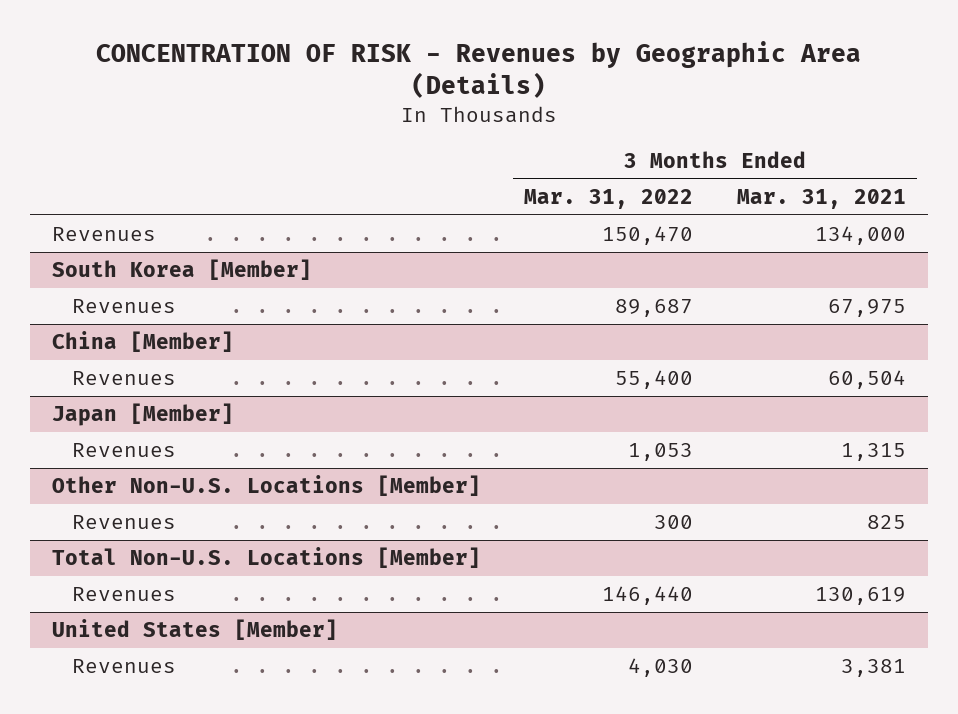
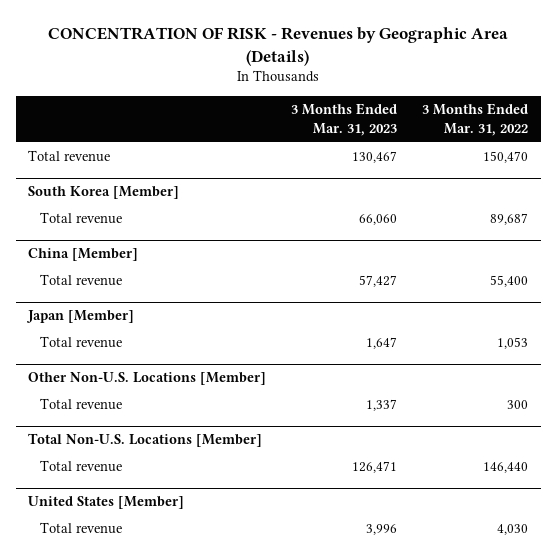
[736,188,906,209] Mar. 31, 2021 -> none
none -> [291,103,398,137] 3 Months Ended Mar. 31, 2023
[51,227,156,242] Revenues -> [28,149,111,162] Total revenue
[71,299,176,314] Revenues -> [39,211,122,224] Total revenue
[71,371,176,386] Revenues -> [39,273,122,286] Total revenue
[71,443,176,458] Revenues -> [39,335,122,348] Total revenue
[71,515,176,530] Revenues -> [39,397,122,410] Total revenue
[71,587,176,602] Revenues -> [39,459,122,472] Total revenue
[71,659,176,674] Revenues -> [39,521,122,534] Total revenue

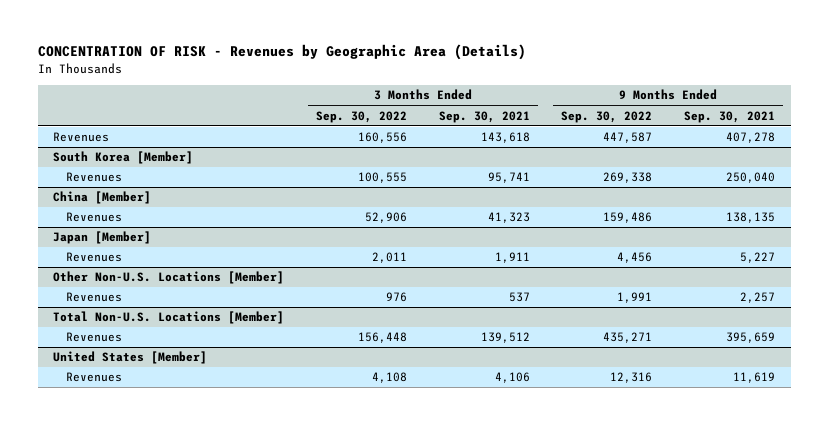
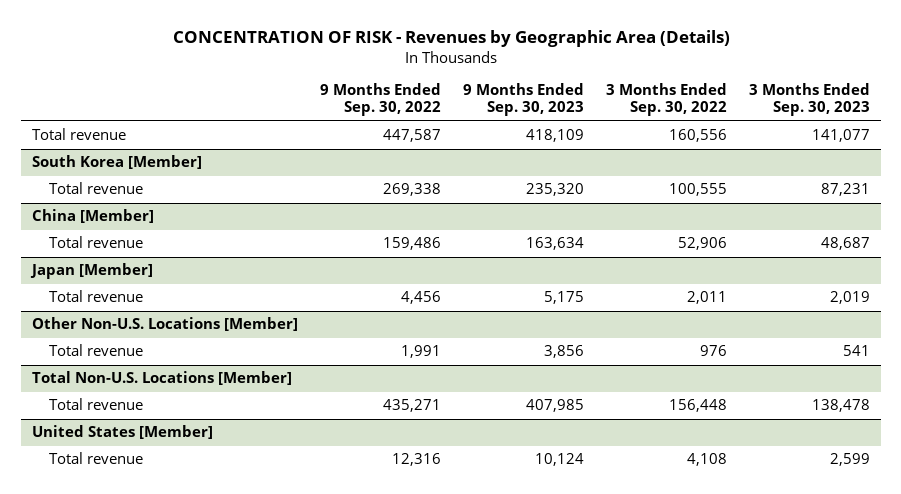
[438,110,530,123] Sep. 30, 2021 -> none
[684,110,776,123] Sep. 30, 2021 -> none
none -> [462,83,584,117] 9 Months Ended Sep. 30, 2023
none -> [748,83,870,117] 3 Months Ended Sep. 30, 2023
[53,132,110,143] Revenues -> [31,128,126,141] Total revenue
[65,172,122,183] Revenues -> [48,182,143,195] Total revenue
[65,212,122,223] Revenues -> [48,236,143,249] Total revenue
[65,252,122,263] Revenues -> [48,290,143,303] Total revenue
[65,292,122,303] Revenues -> [48,344,143,357] Total revenue
[65,332,122,343] Revenues -> [48,398,143,411] Total revenue
[65,372,122,383] Revenues -> [48,452,143,465] Total revenue

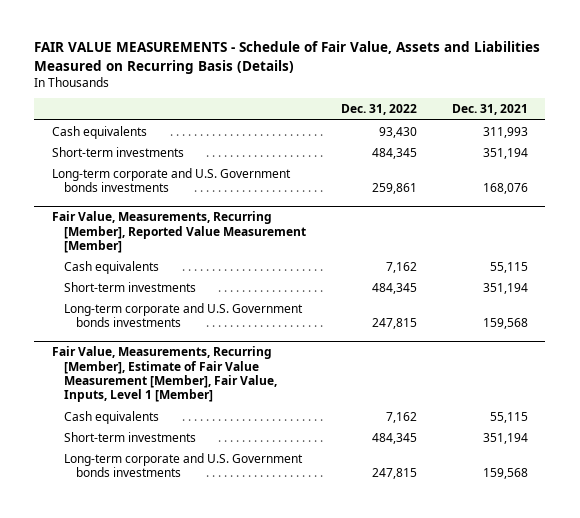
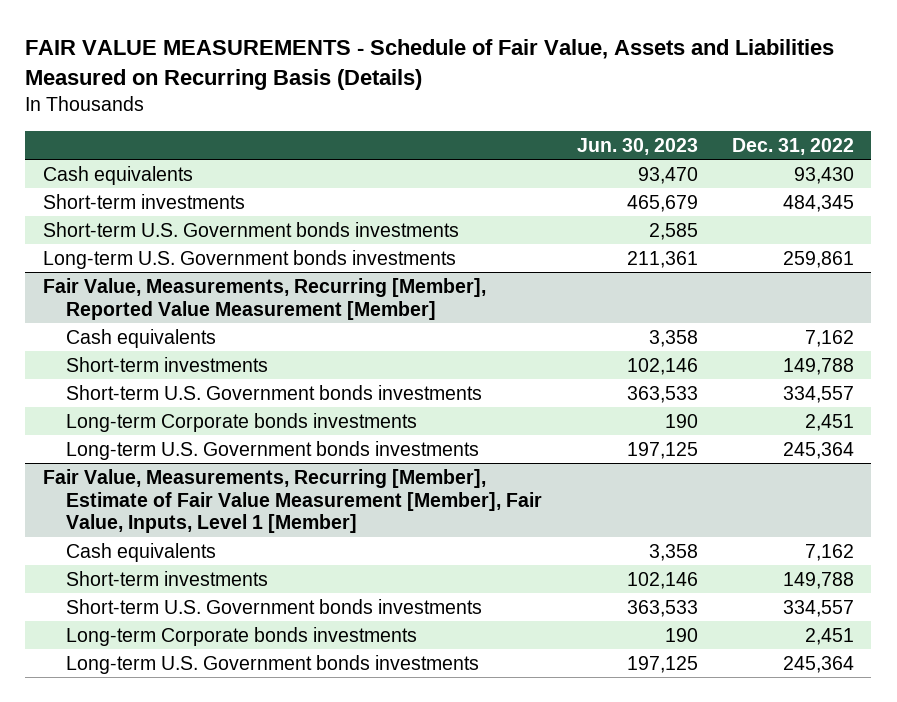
[451,104,528,116] Dec. 31, 2021 -> none
none -> [576,137,698,155] Jun. 30, 2023
none -> [42,221,459,237] Short-term U.S. Government bonds investments
[51,167,291,193] Long-term corporate and U.S. Government bonds investments -> [42,249,456,269] Long-term U.S. Government bonds investments
[371,282,417,294] 484,345 -> [782,357,854,375] 149,788
none -> [66,384,483,400] Short-term U.S. Government bonds investments
none -> [66,412,418,432] Long-term Corporate bonds investments
[63,302,303,328] Long-term corporate and U.S. Government bonds investments -> [66,440,480,460] Long-term U.S. Government bonds investments
[371,318,417,330] 247,815 -> [782,441,854,459] 245,364
[371,432,417,444] 484,345 -> [782,571,854,589] 149,788
none -> [66,598,483,614] Short-term U.S. Government bonds investments
none -> [66,626,418,646] Long-term Corporate bonds investments
[63,452,303,478] Long-term corporate and U.S. Government bonds investments -> [66,654,480,674] Long-term U.S. Government bonds investments
[371,468,417,480] 247,815 -> [782,655,854,673] 245,364

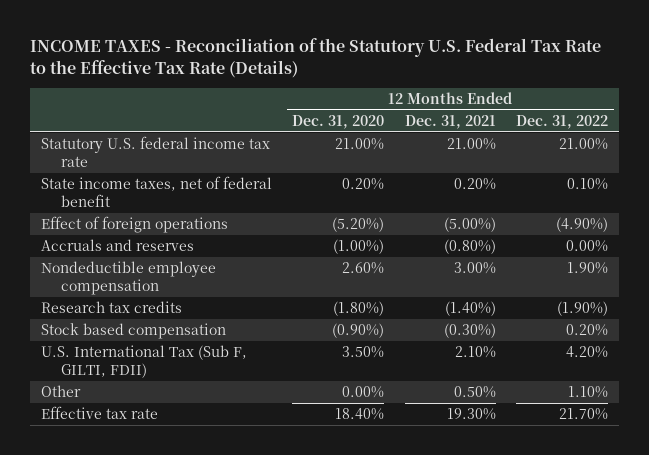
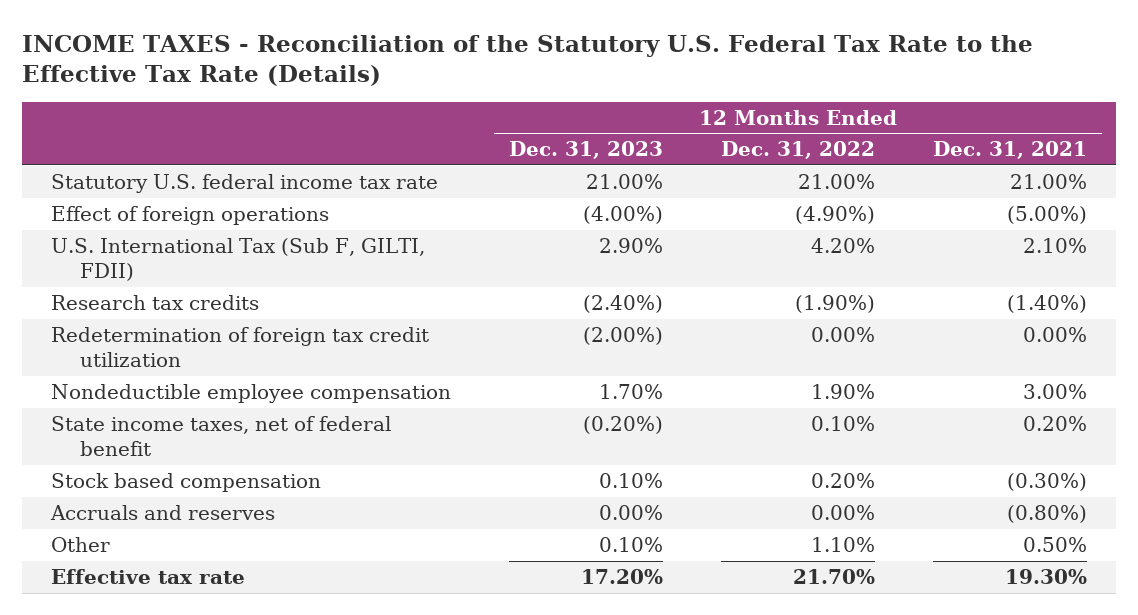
[292,114,385,129] Dec. 31, 2020 -> none
none -> [508,141,663,160] Dec. 31, 2023
[40,345,247,378] U.S. International Tax (Sub F, GILTI, FDII) -> [50,237,425,282] U.S. International Tax (Sub F, GILTI, FDII)
none -> [50,326,429,368] Redetermination of foreign tax credit utilization
[40,261,216,295] Nondeductible employee compensation -> [50,383,451,403] Nondeductible employee compensation
[40,176,272,207] State income taxes, net of federal benefit -> [50,415,391,457] State income taxes, net of federal benefit
[40,239,194,252] Accruals and reserves -> [49,504,275,520] Accruals and reserves

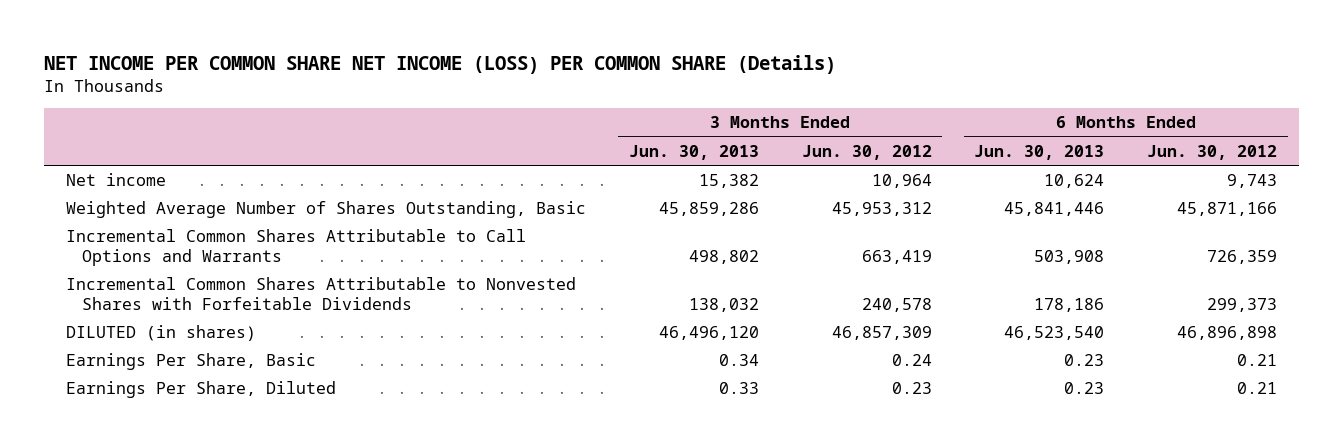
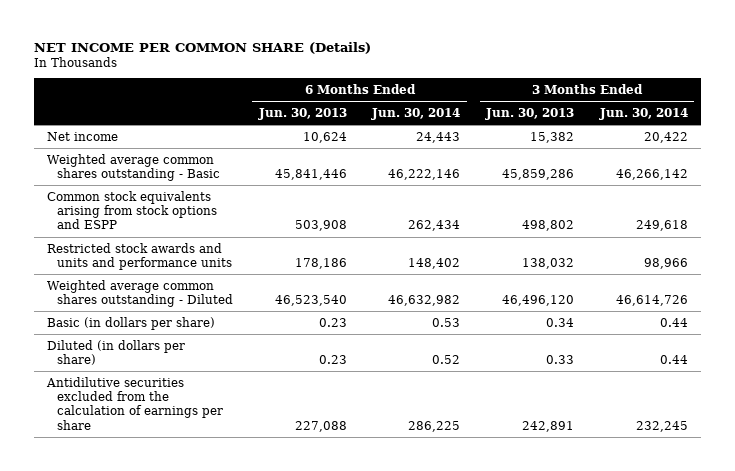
[44,54,837,74] NET INCOME PER COMMON SHARE NET INCOME (LOSS) PER COMMON SHARE (Details) -> [34,41,372,54] NET INCOME PER COMMON SHARE (Details)
[801,144,932,160] Jun. 30, 2012 -> none
[1147,144,1278,160] Jun. 30, 2012 -> none
none -> [371,108,461,121] Jun. 30, 2014
none -> [598,108,688,121] Jun. 30, 2014
[65,201,586,219] Weighted Average Number of Shares Outstanding, Basic -> [47,153,220,182] Weighted average common shares outstanding - Basic
[65,229,526,266] Incremental Common Shares Attributable to Call Options and Warrants -> [47,190,217,230] Common stock equivalents arising from stock options and ESPP
[65,277,576,310] Incremental Common Shares Attributable to Nonvested Shares with Forfeitable Dividends -> [47,242,232,271] Restricted stock awards and units and performance units
[65,325,256,342] DILUTED (in shares) -> [47,279,233,308] Weighted average common shares outstanding - Diluted
[65,353,316,371] Earnings Per Share, Basic -> [47,316,216,330] Basic (in dollars per share)
[65,381,336,399] Earnings Per Share, Diluted -> [47,339,186,366] Diluted (in dollars per share)
none -> [46,376,223,430] Antidilutive securities excluded from the calculation of earnings per share

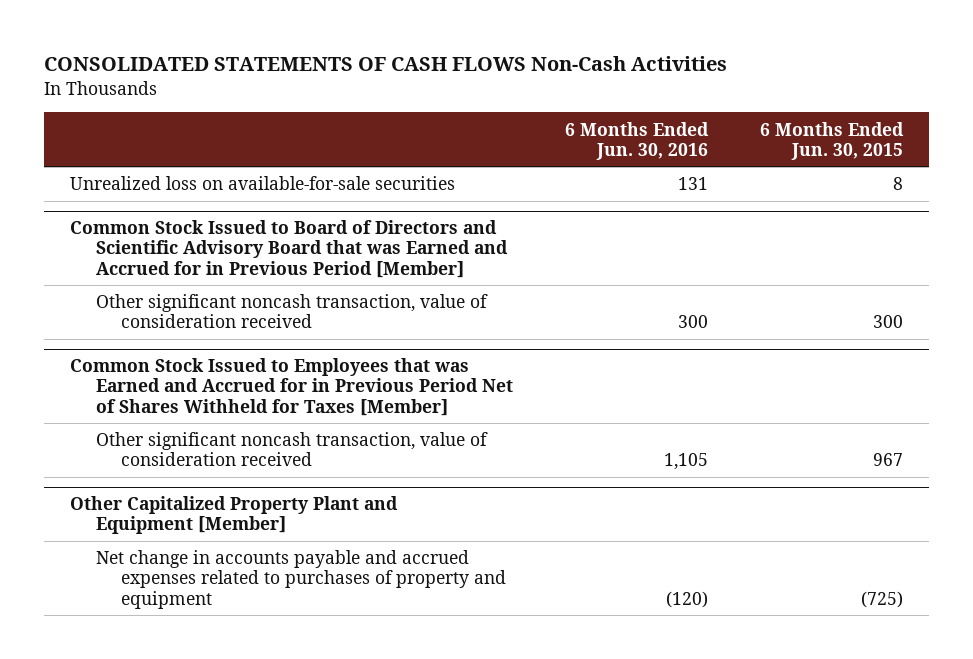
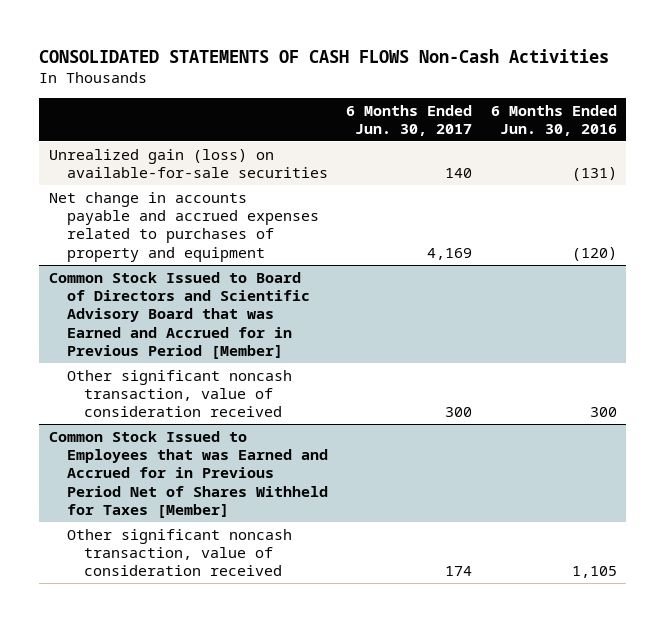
[759,121,904,160] 6 Months Ended Jun. 30, 2015 -> none
none -> [346,104,473,136] 6 Months Ended Jun. 30, 2017
[70,176,456,191] Unrealized loss on available-for-sale securities -> [48,148,328,179] Unrealized gain (loss) on available-for-sale securities
[677,177,708,191] 131 -> [572,167,618,182] (131)
none -> [48,191,319,262] Net change in accounts payable and accrued expenses related to purchases of property and equipment
[70,496,399,535] Other Capitalized Property Plant and Equipment [Member] -> none
[95,550,506,609] Net change in accounts payable and accrued expenses related to purchases of property and equipment -> none

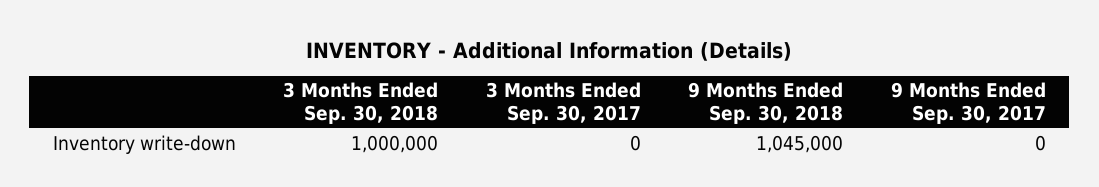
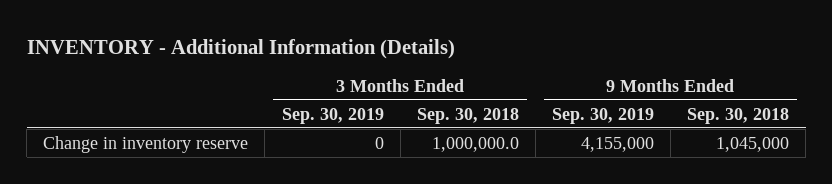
[485,82,641,124] 3 Months Ended Sep. 30, 2017 -> none
[890,82,1046,124] 9 Months Ended Sep. 30, 2017 -> none
none -> [281,107,384,124] Sep. 30, 2019
none -> [551,107,654,124] Sep. 30, 2019
[53,135,237,155] Inventory write-down -> none
none -> [43,135,249,153] Change in inventory reserve

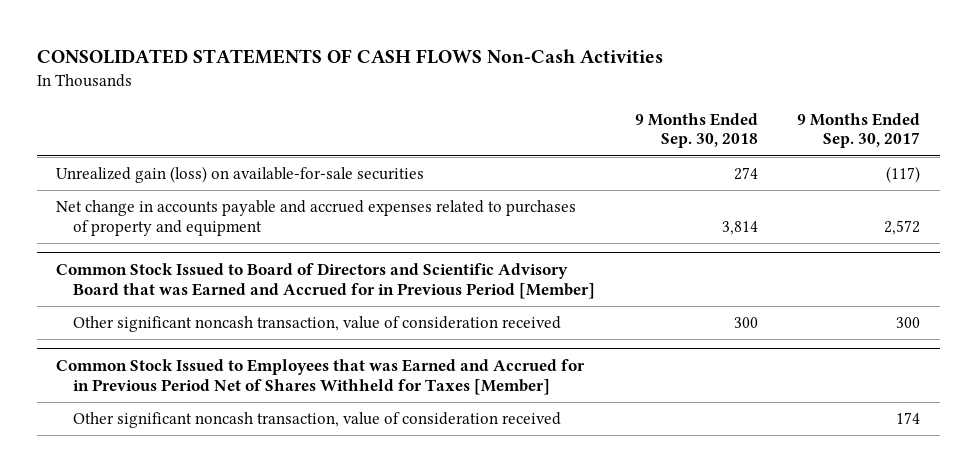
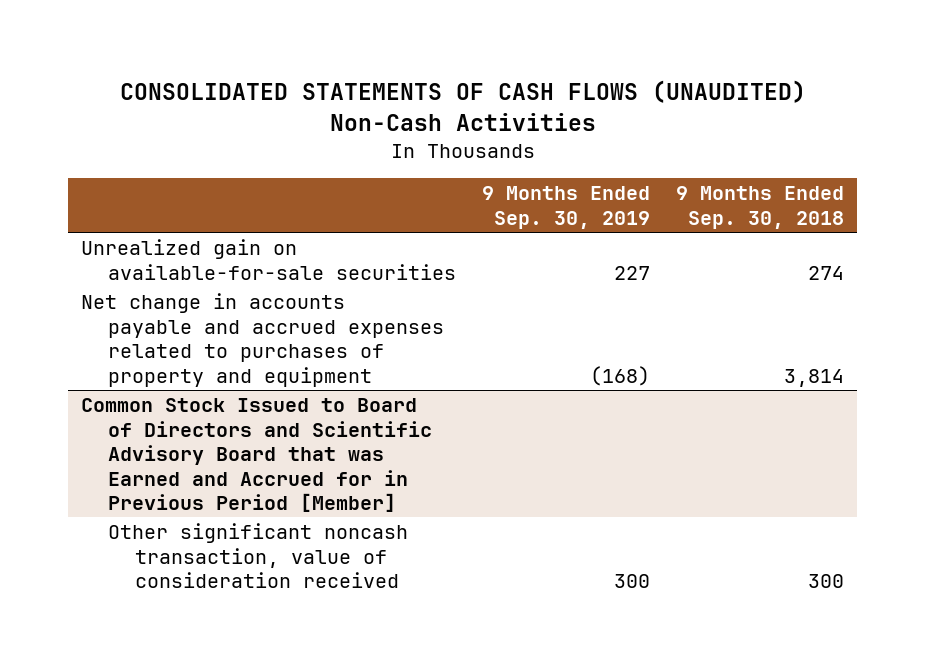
[36,48,663,64] CONSOLIDATED STATEMENTS OF CASH FLOWS Non-Cash Activities -> [119,79,806,131] CONSOLIDATED STATEMENTS OF CASH FLOWS (UNAUDITED) Non-Cash Activities
[797,112,921,149] 9 Months Ended Sep. 30, 2017 -> none
none -> [482,186,651,229] 9 Months Ended Sep. 30, 2019
[56,166,425,184] Unrealized gain (loss) on available-for-sale securities -> [81,239,457,280] Unrealized gain on available-for-sale securities
[56,359,586,395] Common Stock Issued to Employees that was Earned and Accrued for in Previous Period Net of Shares Withheld for Taxes [Member] -> none
[73,412,562,429] Other significant noncash transaction, value of consideration received -> none

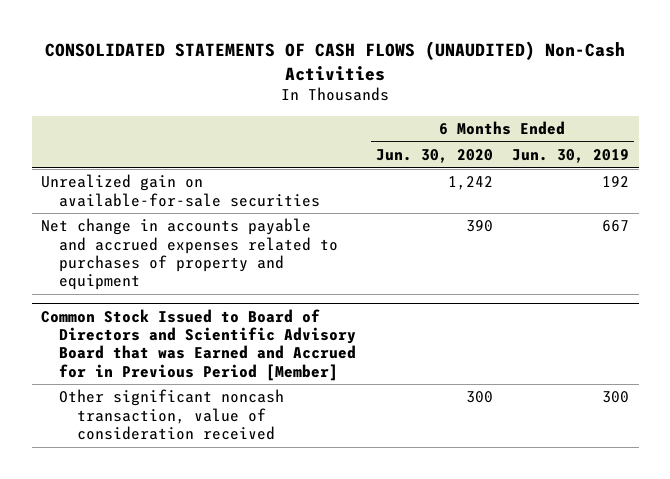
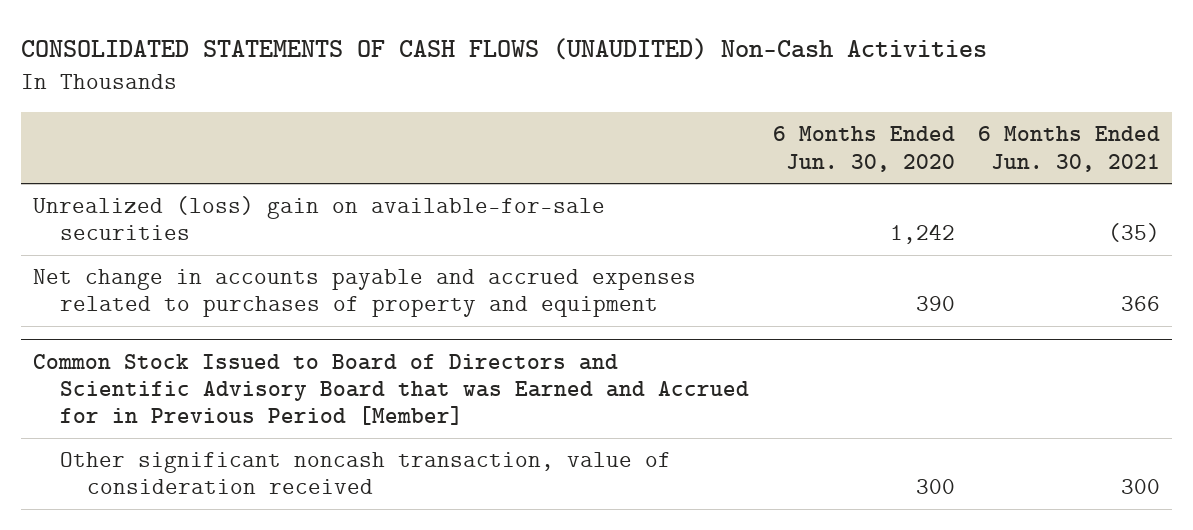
[511,149,629,164] Jun. 30, 2019 -> none
none -> [978,126,1161,172] 6 Months Ended Jun. 30, 2021
[41,174,321,207] Unrealized gain on available-for-sale securities -> [32,196,605,241] Unrealized (loss) gain on available-for-sale securities

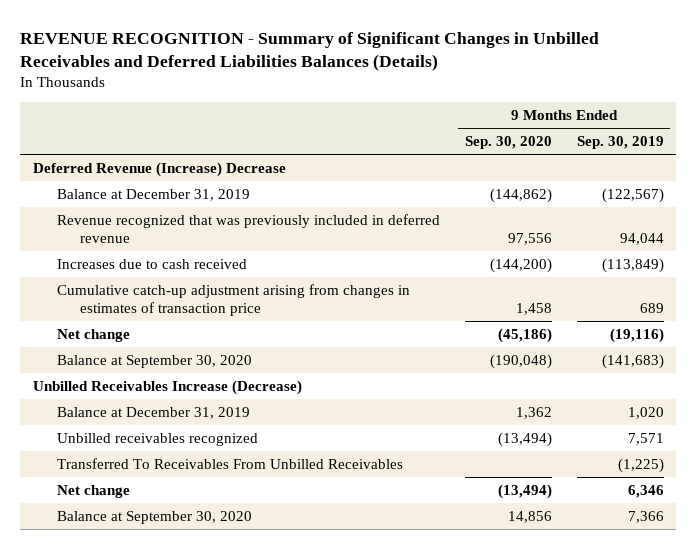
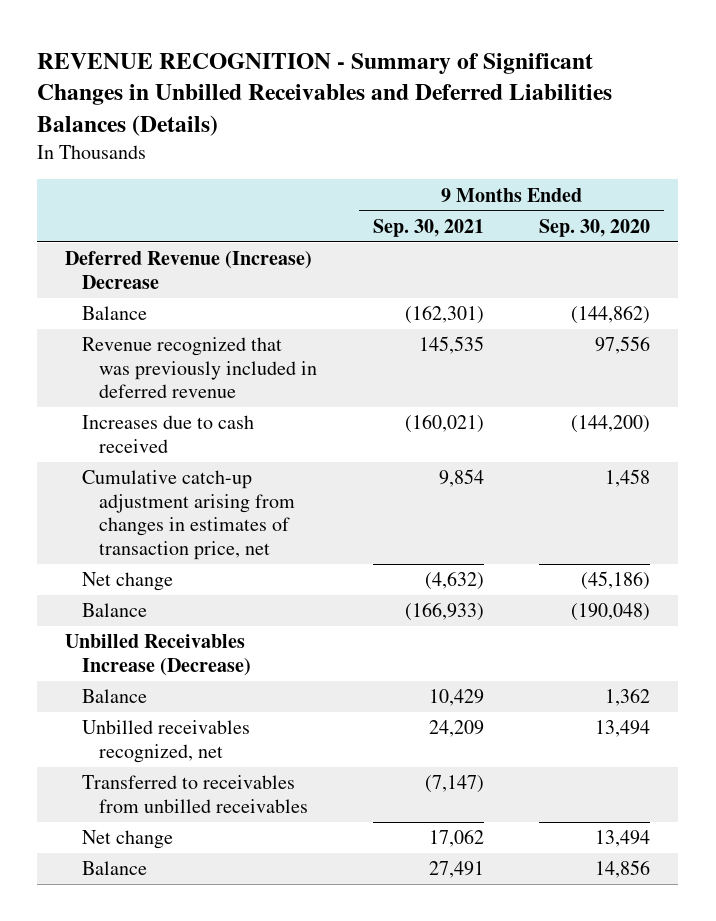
[576,136,664,150] Sep. 30, 2019 -> none
none -> [372,218,484,237] Sep. 30, 2021
[56,188,250,201] Balance at December 31, 2019 -> [82,306,148,321] Balance
[56,283,410,316] Cumulative catch-up adjustment arising from changes in estimates of transaction price -> [82,470,296,560] Cumulative catch-up adjustment arising from changes in estimates of transaction price, net
[56,354,252,368] Balance at September 30, 2020 -> [82,603,148,618] Balance
[56,406,250,419] Balance at December 31, 2019 -> [82,689,148,704] Balance
[56,432,258,446] Unbilled receivables recognized -> [82,720,251,763] Unbilled receivables recognized, net
[497,431,552,447] (13,494) -> [595,720,651,738] 13,494
[56,457,403,469] Transferred To Receivables From Unbilled Receivables -> [82,775,309,813] Transferred to receivables from unbilled receivables
[497,483,552,499] (13,494) -> [595,830,651,848] 13,494
[56,510,252,524] Balance at September 30, 2020 -> [82,861,148,876] Balance

